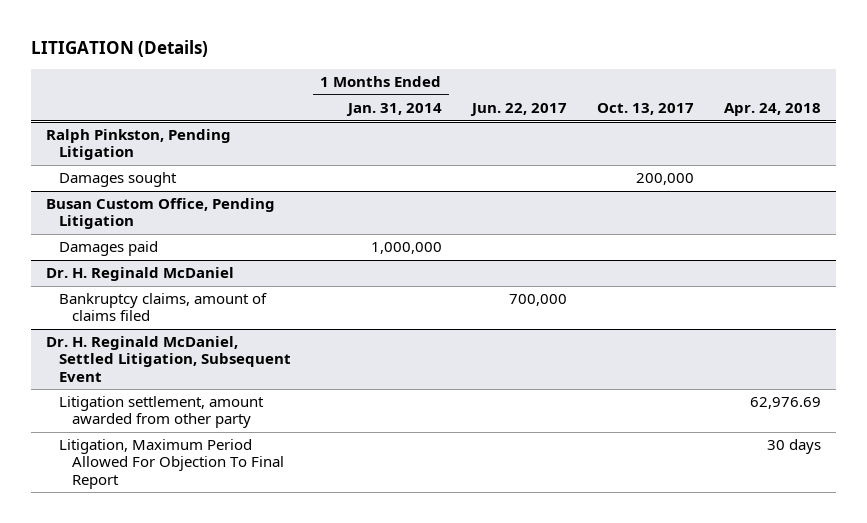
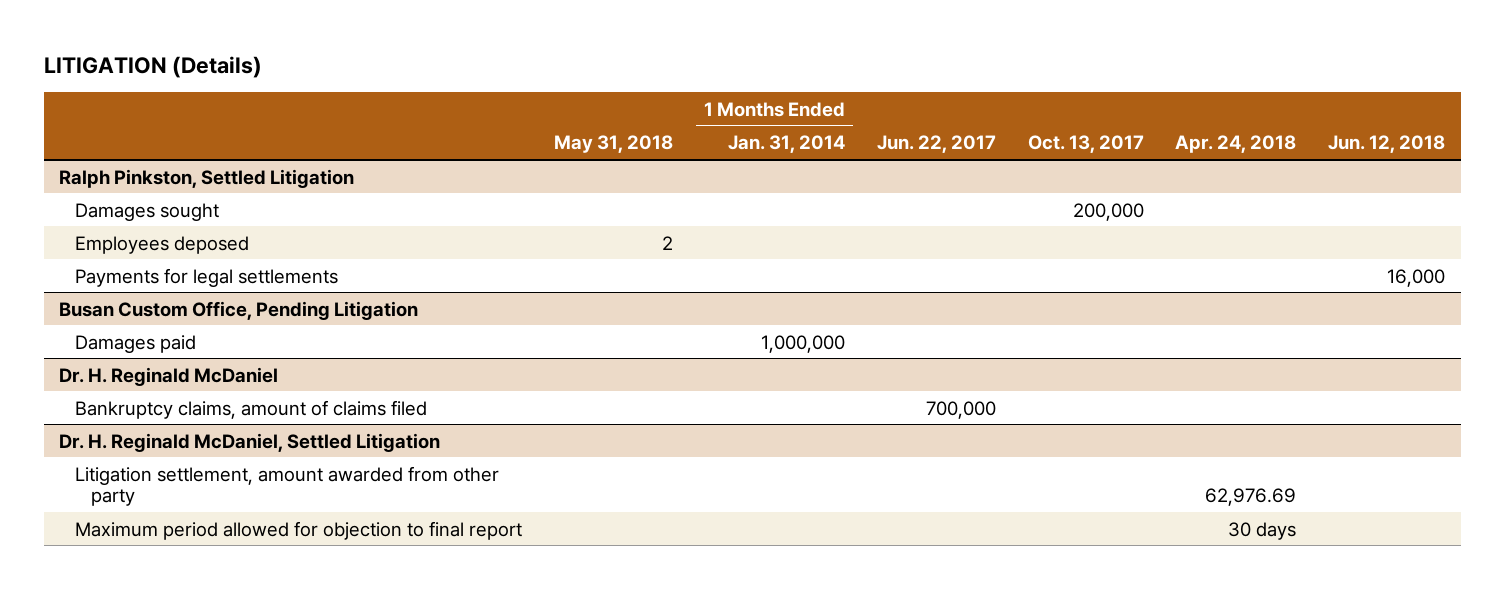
none -> [553,135,673,154] May 31, 2018
none -> [1328,135,1446,154] Jun. 12, 2018
[46,129,232,161] Ralph Pinkston, Pending Litigation -> [59,168,355,188] Ralph Pinkston, Settled Litigation
none -> [74,235,249,254] Employees deposed
none -> [74,267,338,287] Payments for legal settlements
[46,336,291,382] Dr. H. Reginald McDaniel, Settled Litigation, Subsequent Event -> [59,432,441,452] Dr. H. Reginald McDaniel, Settled Litigation
[58,439,284,489] Litigation, Maximum Period Allowed For Objection To Final Report -> [74,520,522,540] Maximum period allowed for objection to final report

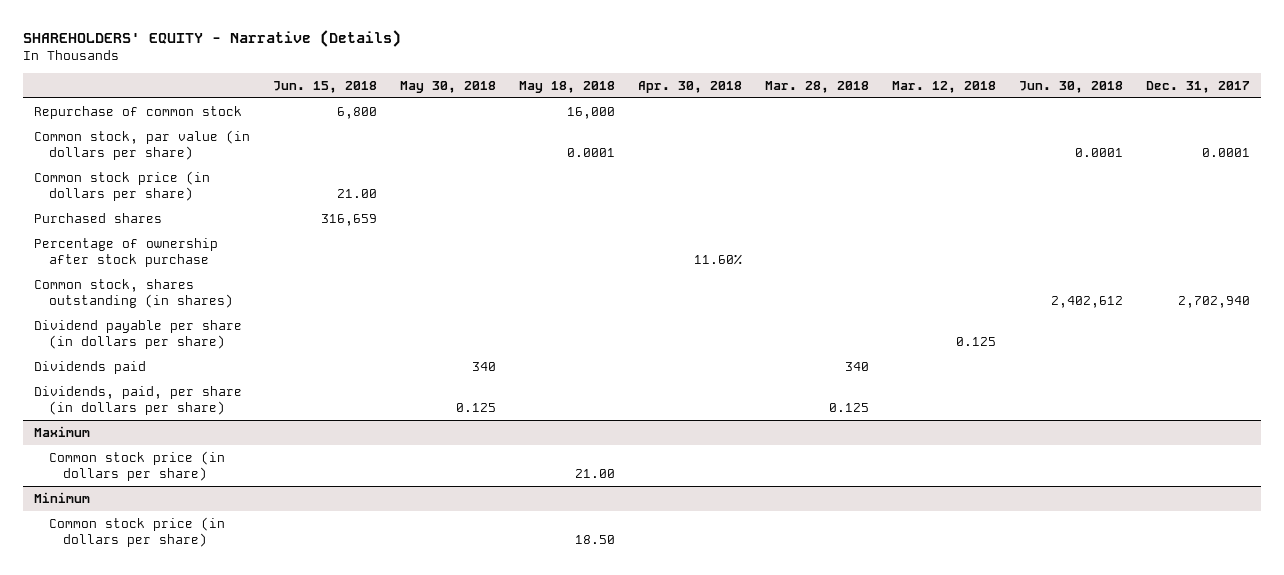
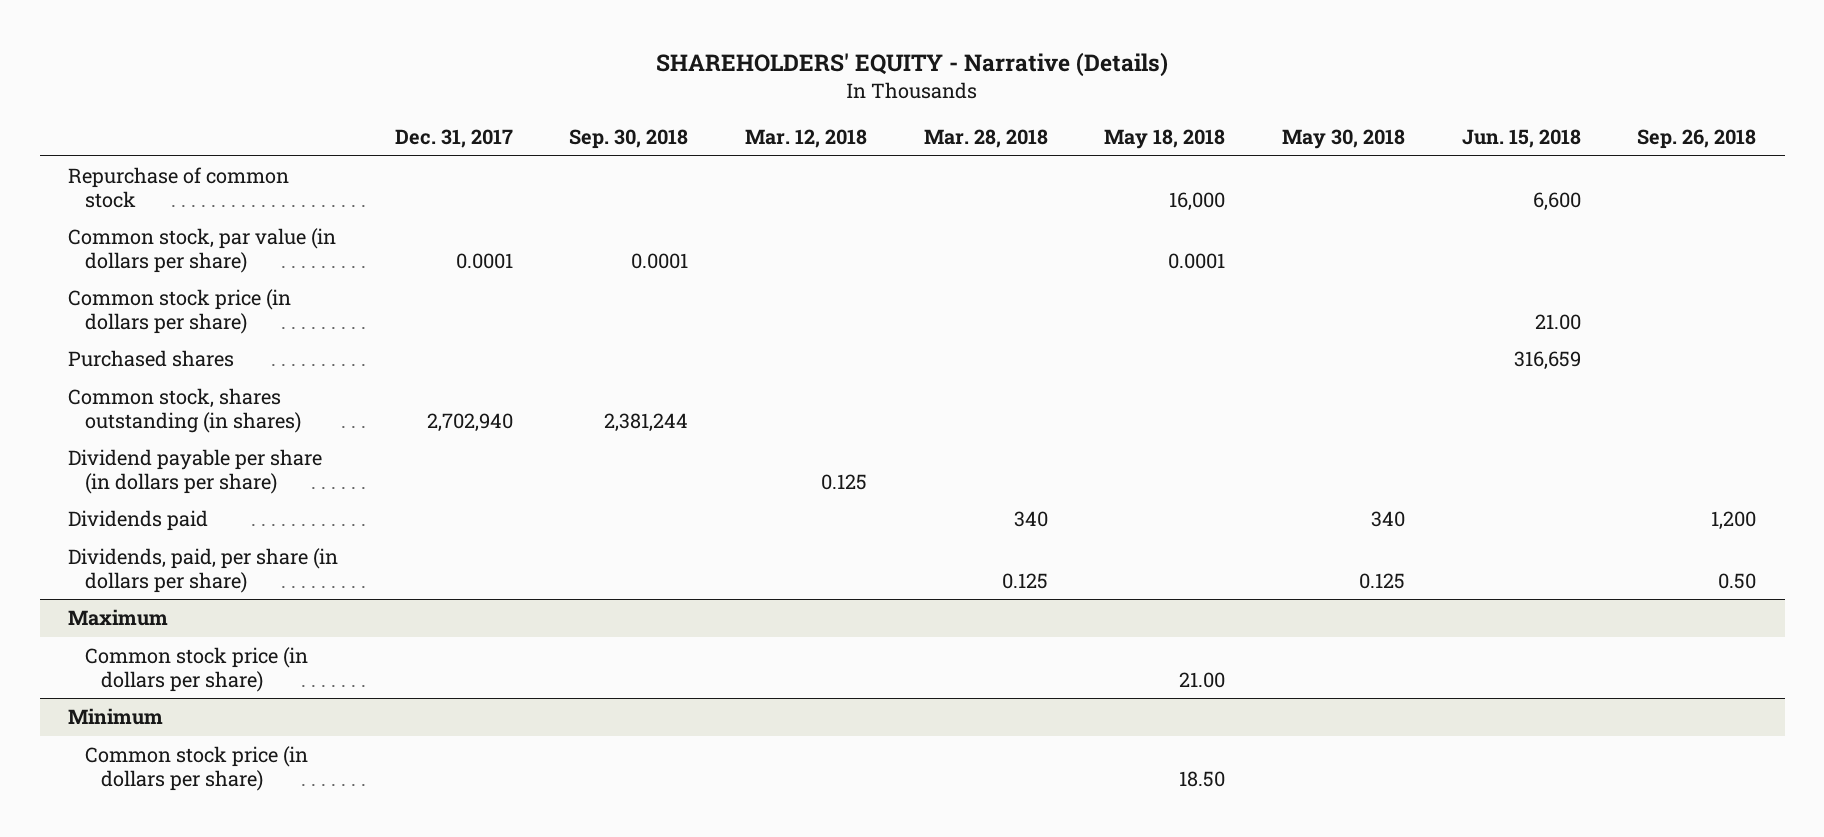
[638,80,743,93] Apr. 30, 2018 -> none
[1018,80,1123,93] Jun. 30, 2018 -> none
none -> [569,128,689,149] Sep. 30, 2018
none -> [1637,128,1757,149] Sep. 26, 2018
[337,106,378,119] 6,800 -> [1532,191,1581,211] 6,600
[34,237,219,268] Percentage of ownership after stock purchase -> none

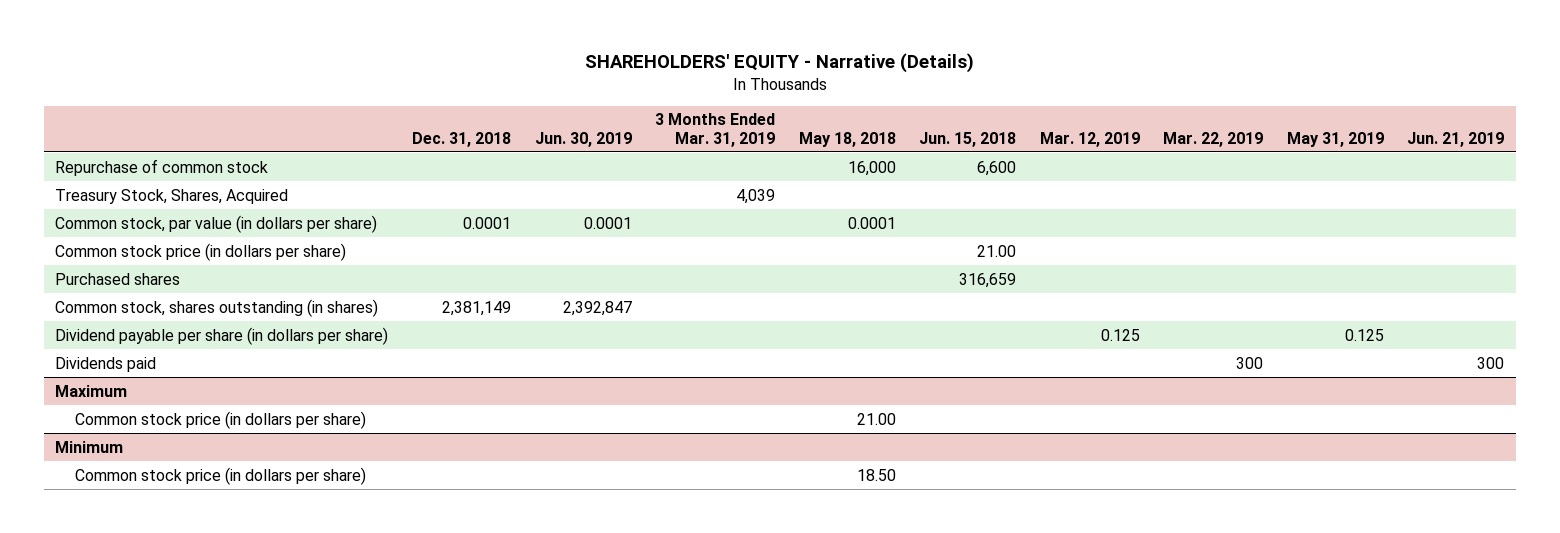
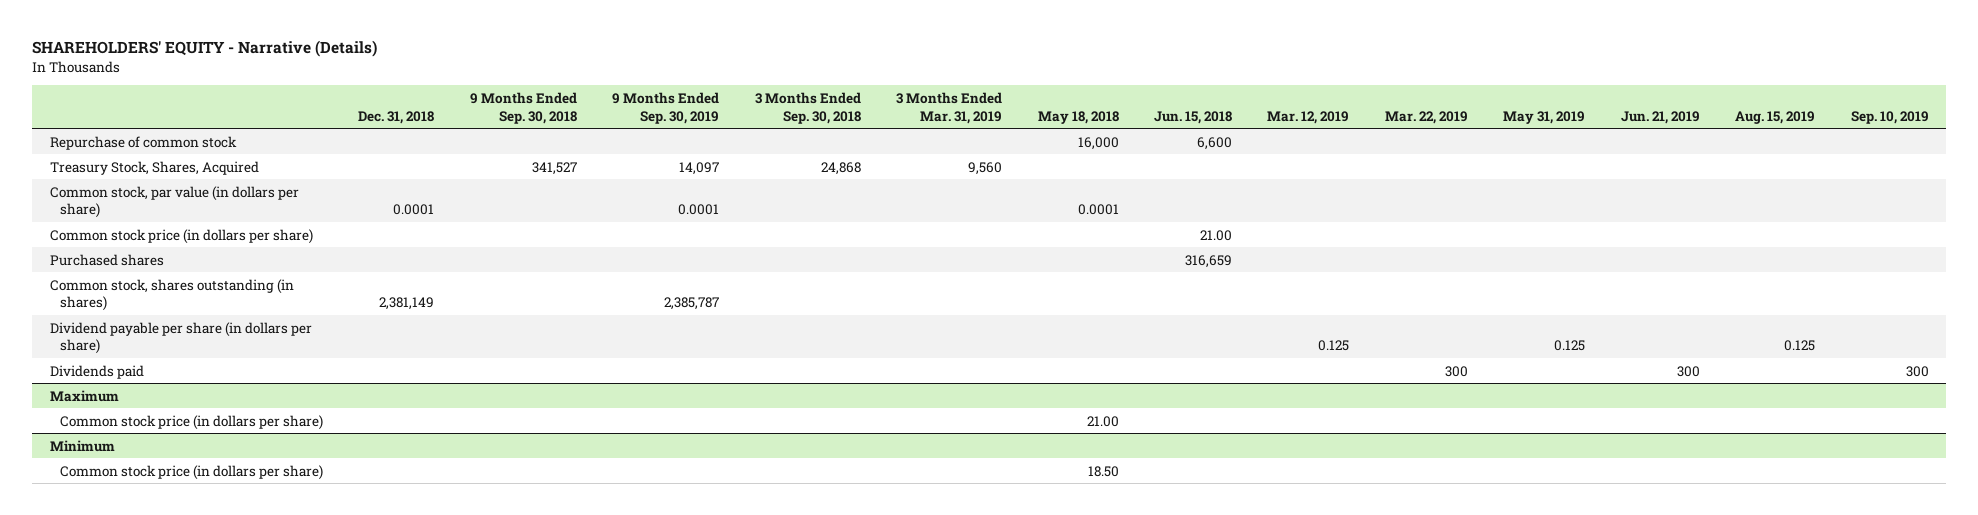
[534,131,632,147] Jun. 30, 2019 -> none
none -> [469,92,577,124] 9 Months Ended Sep. 30, 2018
none -> [612,92,720,124] 9 Months Ended Sep. 30, 2019
none -> [754,92,861,124] 3 Months Ended Sep. 30, 2018
none -> [1735,110,1816,124] Aug. 15, 2019
none -> [1850,110,1929,124] Sep. 10, 2019
[736,188,776,204] 4,039 -> [968,161,1003,175] 9,560

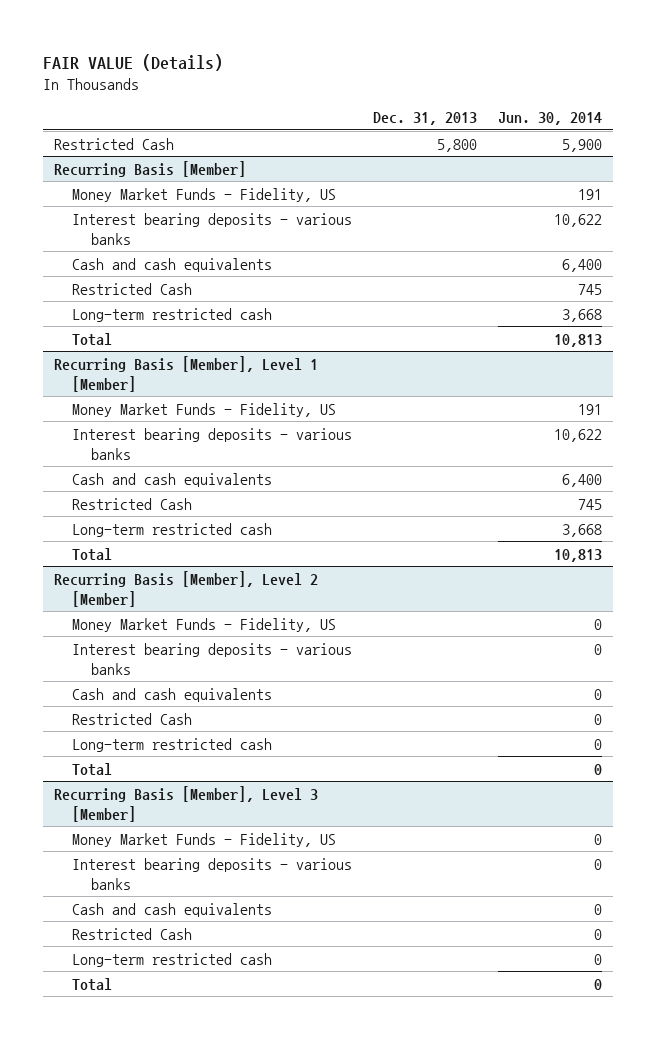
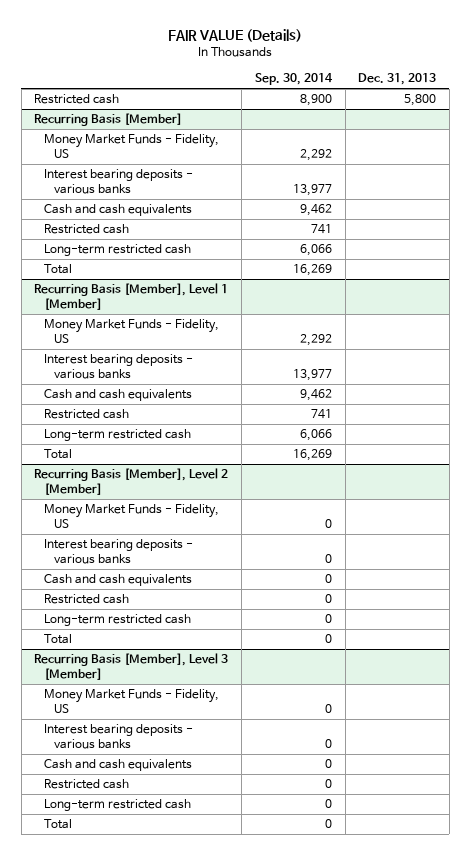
[498,112,603,126] Jun. 30, 2014 -> none
none -> [254,73,333,86] Sep. 30, 2014
[53,137,174,150] Restricted Cash -> [34,94,120,105] Restricted cash
[72,282,193,295] Restricted Cash -> [44,224,130,235] Restricted cash
[72,497,193,510] Restricted Cash -> [44,409,130,420] Restricted cash
[72,712,193,725] Restricted Cash -> [44,594,130,605] Restricted cash
[72,927,193,940] Restricted Cash -> [44,779,130,790] Restricted cash

